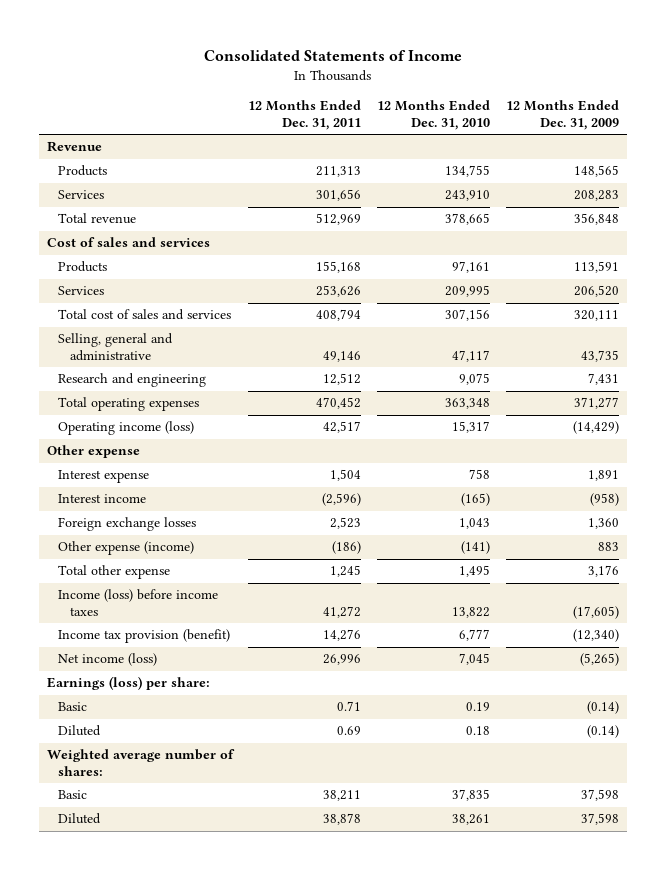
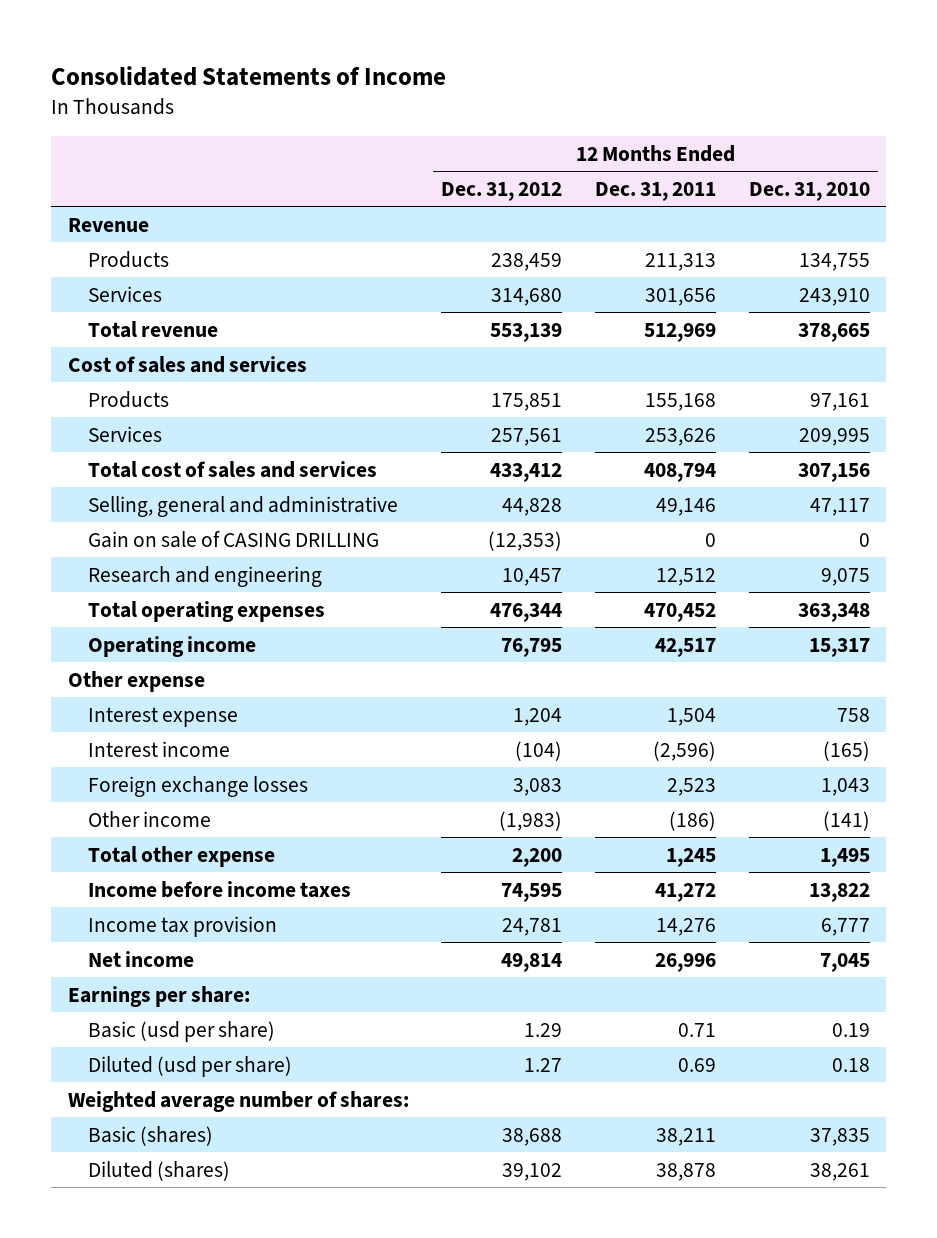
[505,100,619,130] 12 Months Ended Dec. 31, 2009 -> none
none -> [441,181,563,201] Dec. 31, 2012
none -> [87,530,379,548] Gain on sale of CASING DRILLING
[58,421,195,436] Operating income (loss) -> [87,635,256,657] Operating income
[58,541,195,556] Other expense (income) -> [87,810,211,827] Other income
[58,589,219,617] Income (loss) before income taxes -> [87,880,351,898] Income before income taxes
[58,629,231,644] Income tax provision (benefit) -> [87,915,277,937] Income tax provision
[58,653,158,667] Net income (loss) -> [87,950,194,967] Net income
[46,676,210,691] Earnings (loss) per share: -> [67,985,250,1007] Earnings per share:
[58,702,88,712] Basic -> [87,1020,275,1042] Basic (usd per share)
[58,725,102,737] Diluted -> [87,1055,292,1077] Diluted (usd per share)
[58,790,88,800] Basic -> [87,1125,213,1146] Basic (shares)
[58,813,102,825] Diluted -> [87,1160,230,1181] Diluted (shares)

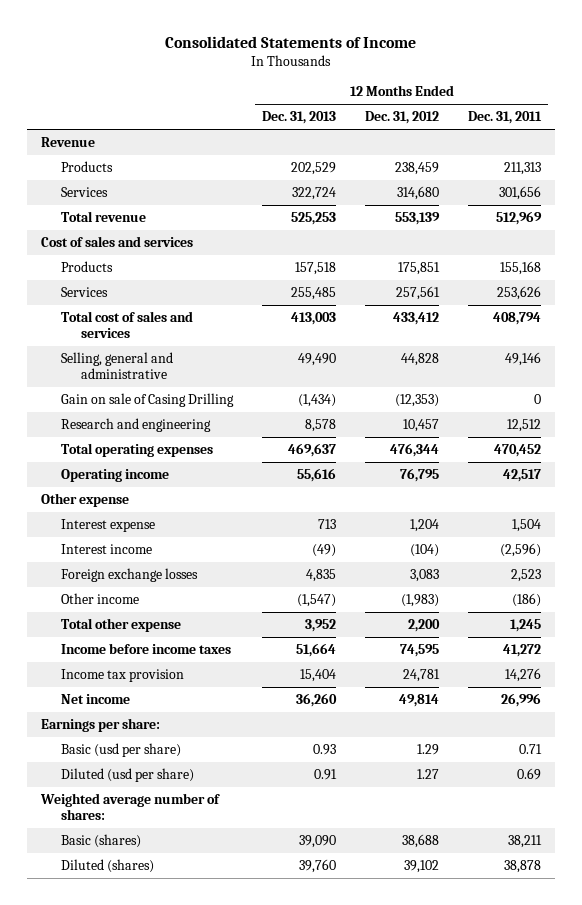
[748,181,870,201] Dec. 31, 2010 -> none
none -> [262,111,337,125] Dec. 31, 2013
[87,530,379,548] Gain on sale of CASING DRILLING -> [61,393,235,408] Gain on sale of Casing Drilling

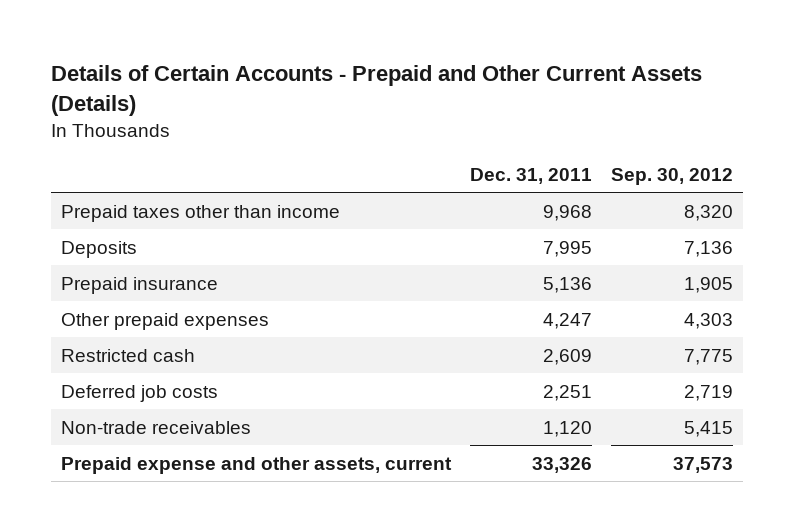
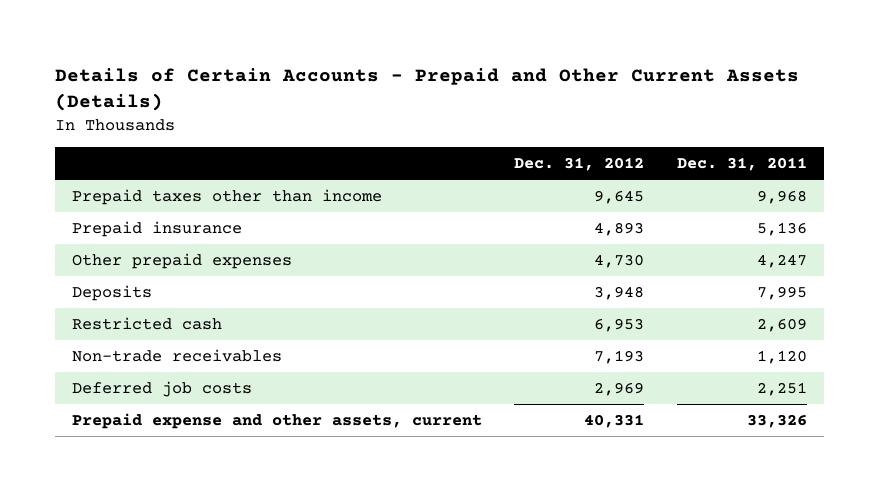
[611,167,734,185] Sep. 30, 2012 -> none
none -> [514,157,645,172] Dec. 31, 2012
[60,240,137,258] Deposits -> [71,285,152,302] Deposits
[60,384,218,402] Deferred job costs -> [71,381,252,398] Deferred job costs

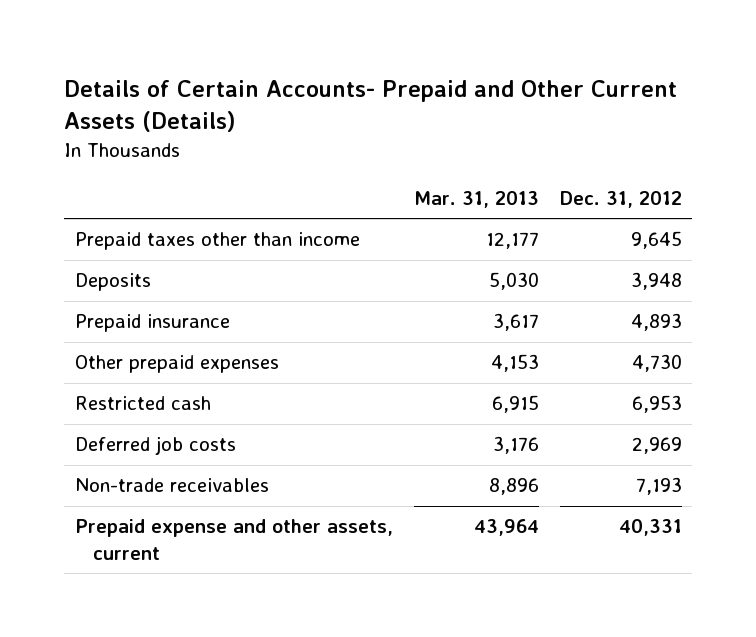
[55,68,800,112] Details of Certain Accounts - Prepaid and Other Current Assets (Details) -> [64,79,678,132] Details of Certain Accounts- Prepaid and Other Current Assets (Details)
[677,157,808,172] Dec. 31, 2011 -> none
none -> [413,190,539,208] Mar. 31, 2013
[71,285,152,302] Deposits -> [74,273,151,292] Deposits
[71,349,282,363] Non-trade receivables -> [74,478,269,493] Non-trade receivables

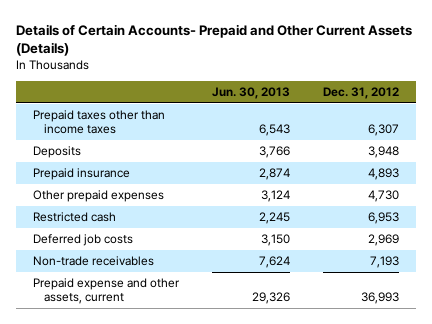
[413,190,539,208] Mar. 31, 2013 -> none
none -> [212,86,291,99] Jun. 30, 2013
[74,232,360,251] Prepaid taxes other than income -> [32,110,165,135] Prepaid taxes other than income taxes
[630,231,682,250] 9,645 -> [368,124,400,137] 6,307
[618,519,682,537] 40,331 -> [361,292,400,305] 36,993

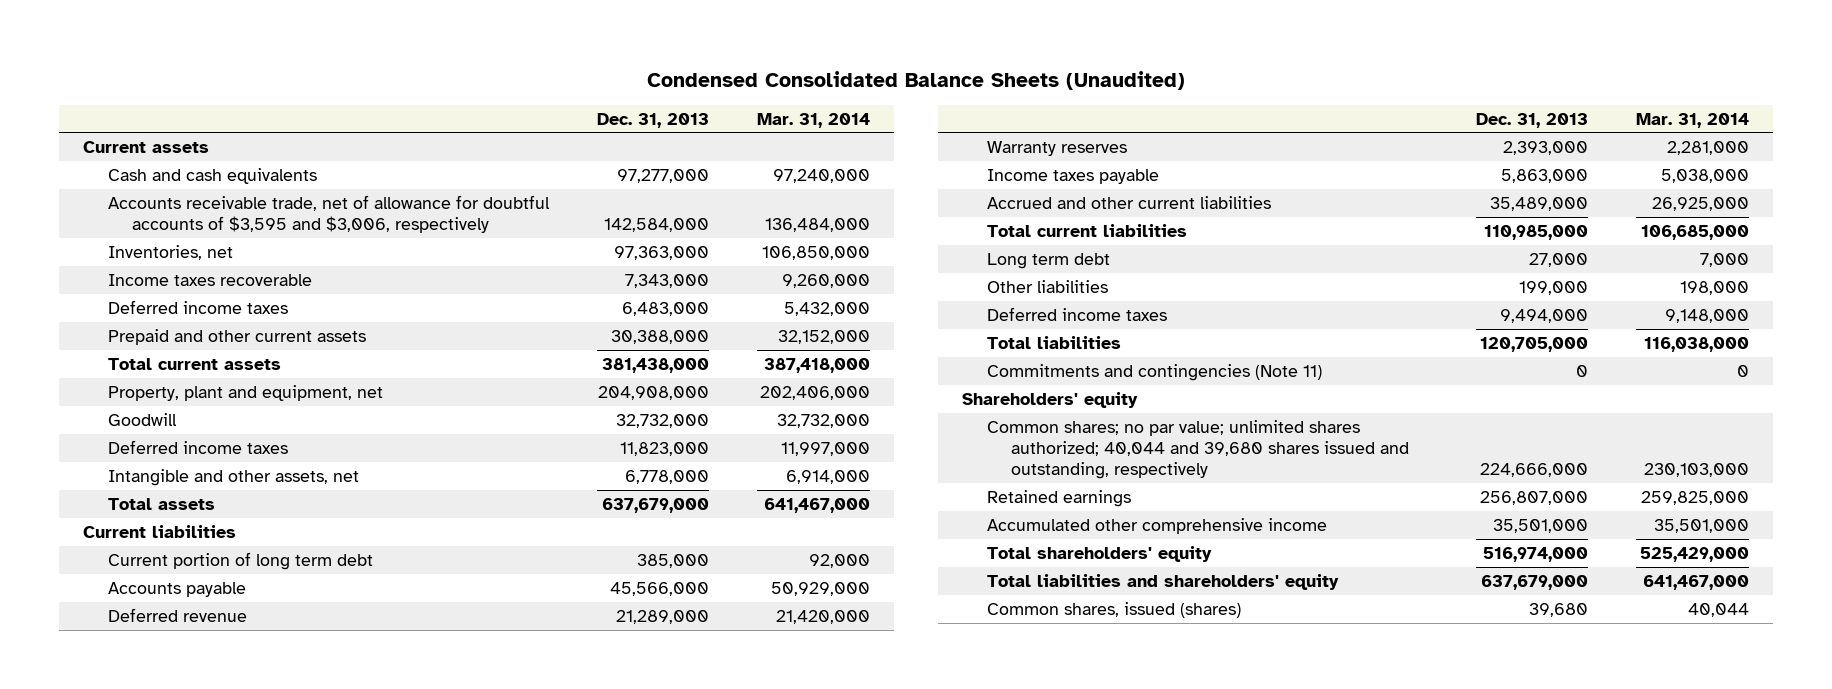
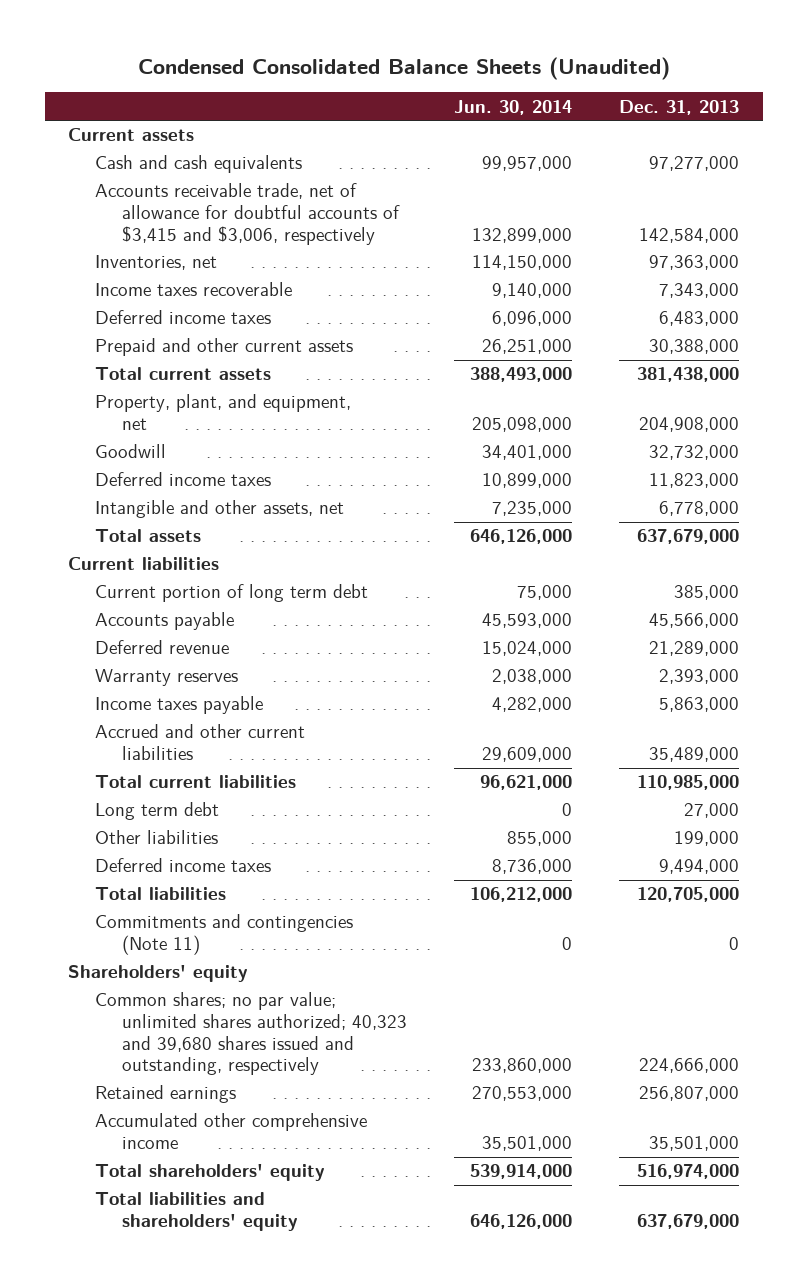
[756,112,870,128] Mar. 31, 2014 -> none
none -> [454,99,573,115] Jun. 30, 2014
[107,194,550,233] Accounts receivable trade, net of allowance for doubtful accounts of $3,595 and $3,006, respectively -> [95,183,401,245] Accounts receivable trade, net of allowance for doubtful accounts of $3,415 and $3,006, respectively
[107,384,383,401] Property, plant and equipment, net -> [95,394,352,431] Property, plant, and equipment, net
[986,419,1410,480] Common shares; no par value; unlimited shares authorized; 40,044 and 39,680 shares issued and outstanding, respectively -> [95,992,408,1076] Common shares; no par value; unlimited shares authorized; 40,323 and 39,680 shares issued and outstanding, respectively
[986,601,1241,618] Common shares, issued (shares) -> none

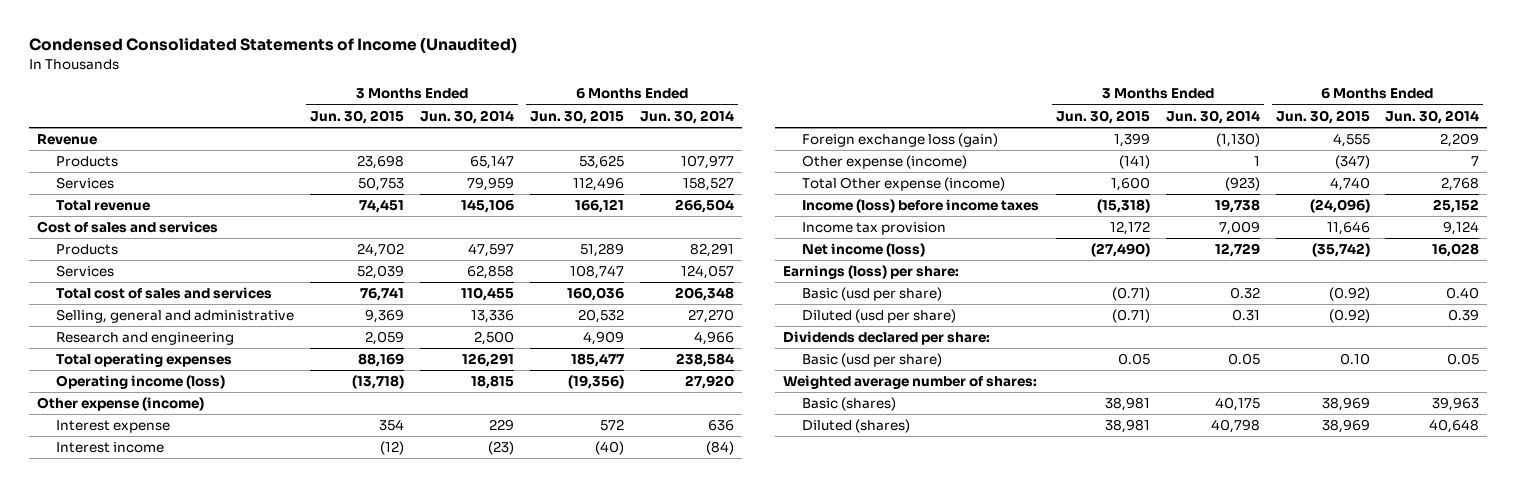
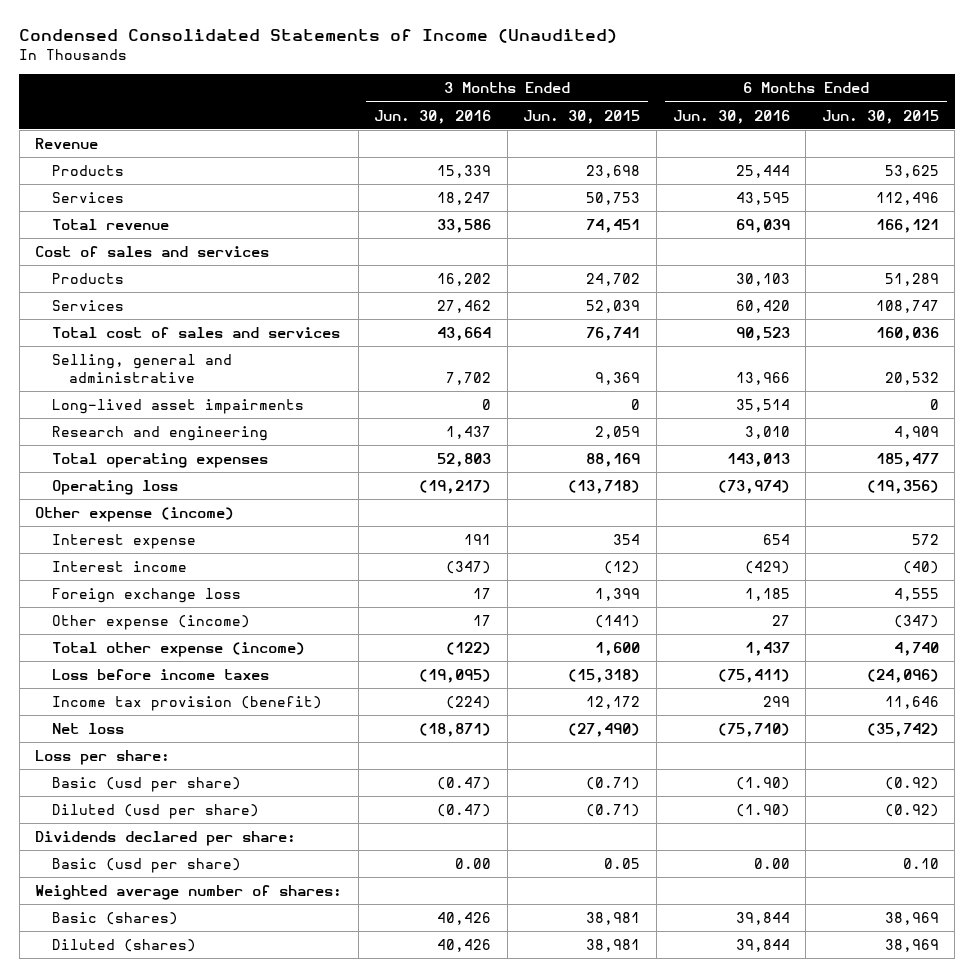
[419,109,514,124] Jun. 30, 2014 -> none
[639,109,734,124] Jun. 30, 2014 -> none
none -> [374,109,492,124] Jun. 30, 2016
none -> [672,109,790,124] Jun. 30, 2016
none -> [52,398,305,414] Long-lived asset impairments
[56,375,226,390] Operating income (loss) -> [52,479,179,495] Operating loss
[801,133,998,148] Foreign exchange loss (gain) -> [52,587,242,603] Foreign exchange loss
[801,177,1005,192] Total Other expense (income) -> [52,641,306,657] Total other expense (income)
[801,199,1039,214] Income (loss) before income taxes -> [52,668,270,680] Loss before income taxes
[801,222,946,236] Income tax provision -> [52,695,323,711] Income tax provision (benefit)
[801,243,925,258] Net income (loss) -> [52,722,125,734] Net loss
[783,265,960,280] Earnings (loss) per share: -> [35,749,171,765] Loss per share:

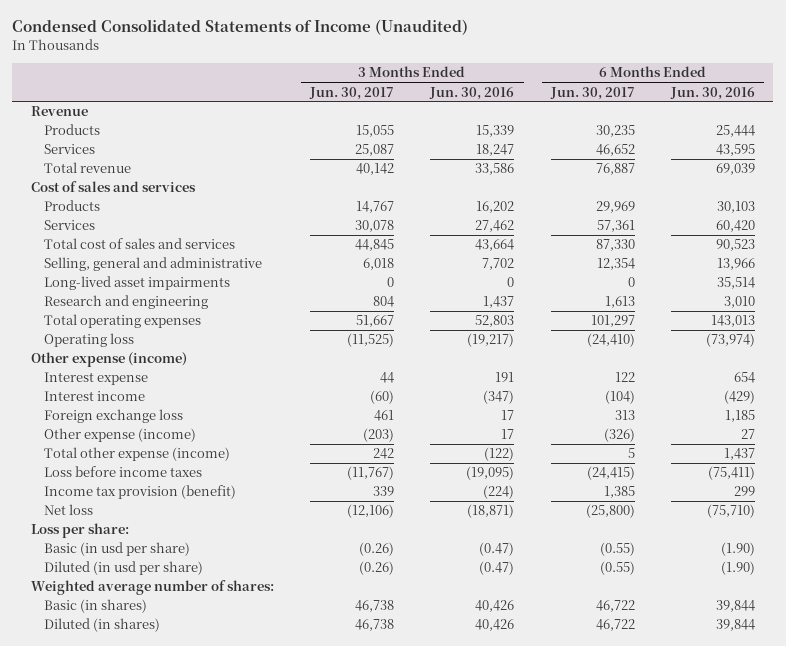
[523,109,641,124] Jun. 30, 2015 -> none
[821,109,939,124] Jun. 30, 2015 -> none
none -> [309,86,395,100] Jun. 30, 2017
none -> [549,86,635,100] Jun. 30, 2017
[35,830,297,846] Dividends declared per share: -> none
[52,857,242,873] Basic (usd per share) -> none
[52,776,242,792] Basic (usd per share) -> [43,542,190,557] Basic (in usd per share)
[52,803,260,819] Diluted (usd per share) -> [43,561,203,576] Diluted (in usd per share)
[52,911,179,925] Basic (shares) -> [43,599,147,614] Basic (in shares)
[52,938,197,952] Diluted (shares) -> [43,618,160,633] Diluted (in shares)

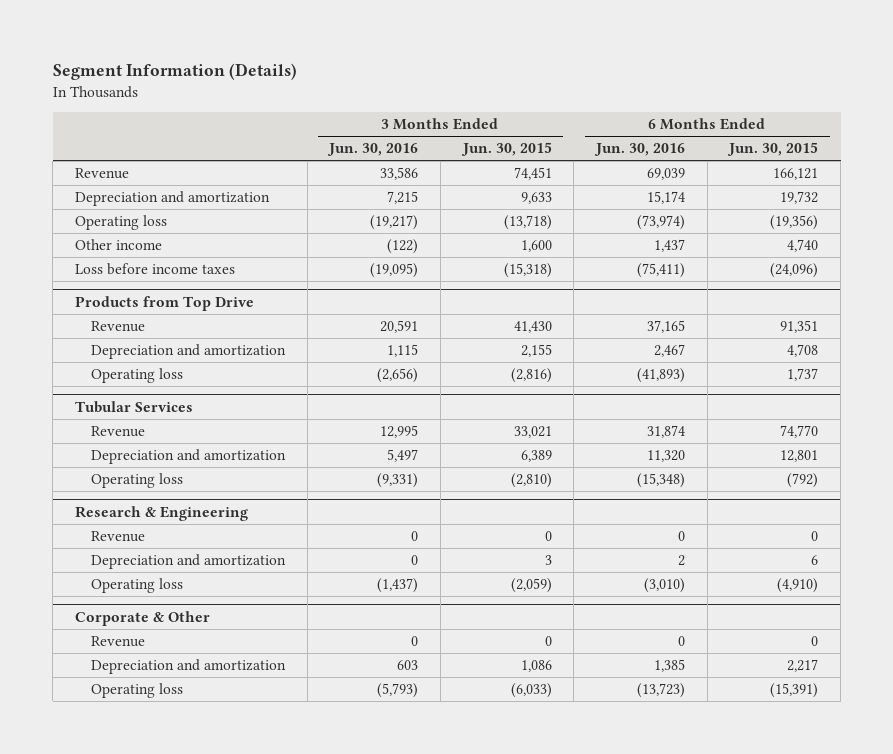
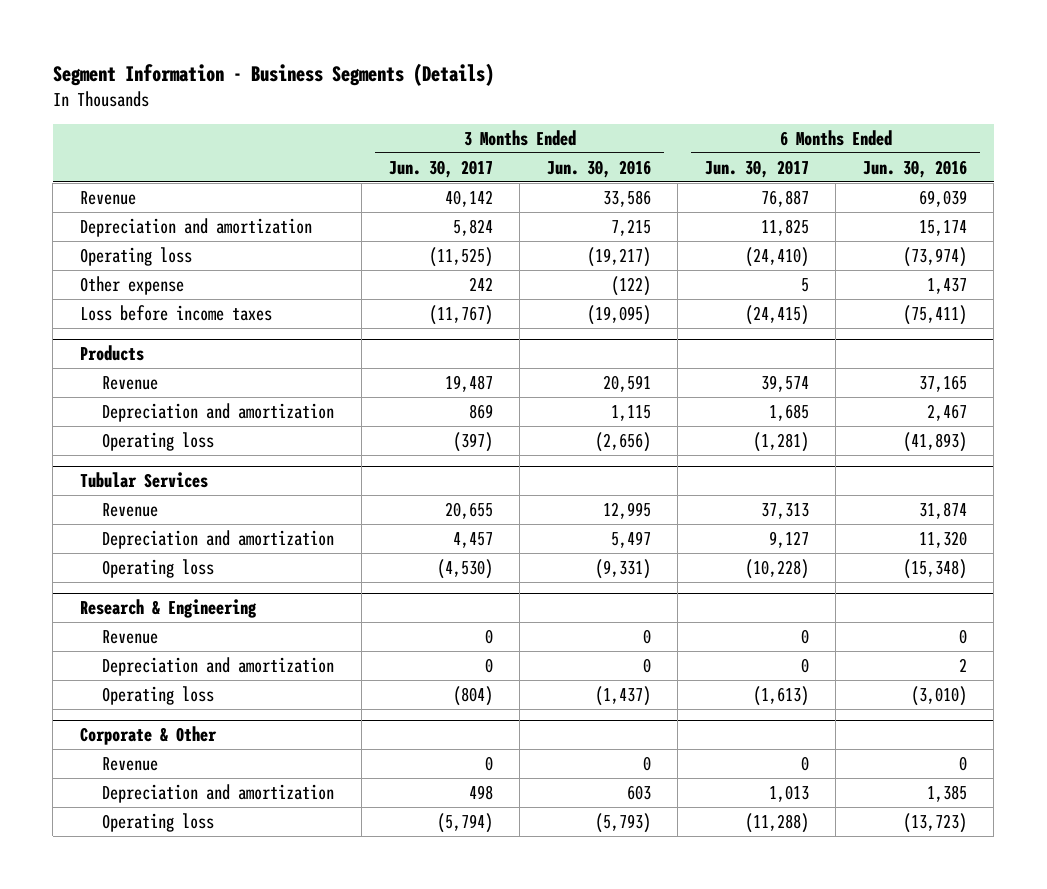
[52,63,297,81] Segment Information (Details) -> [52,62,494,86] Segment Information - Business Segments (Details)
[460,142,552,157] Jun. 30, 2015 -> none
[727,142,819,157] Jun. 30, 2015 -> none
none -> [388,159,493,178] Jun. 30, 2017
none -> [704,159,809,178] Jun. 30, 2017
[74,238,162,250] Other income -> [79,275,184,295] Other expense
[74,295,254,311] Products from Top Drive -> [79,345,144,362] Products

